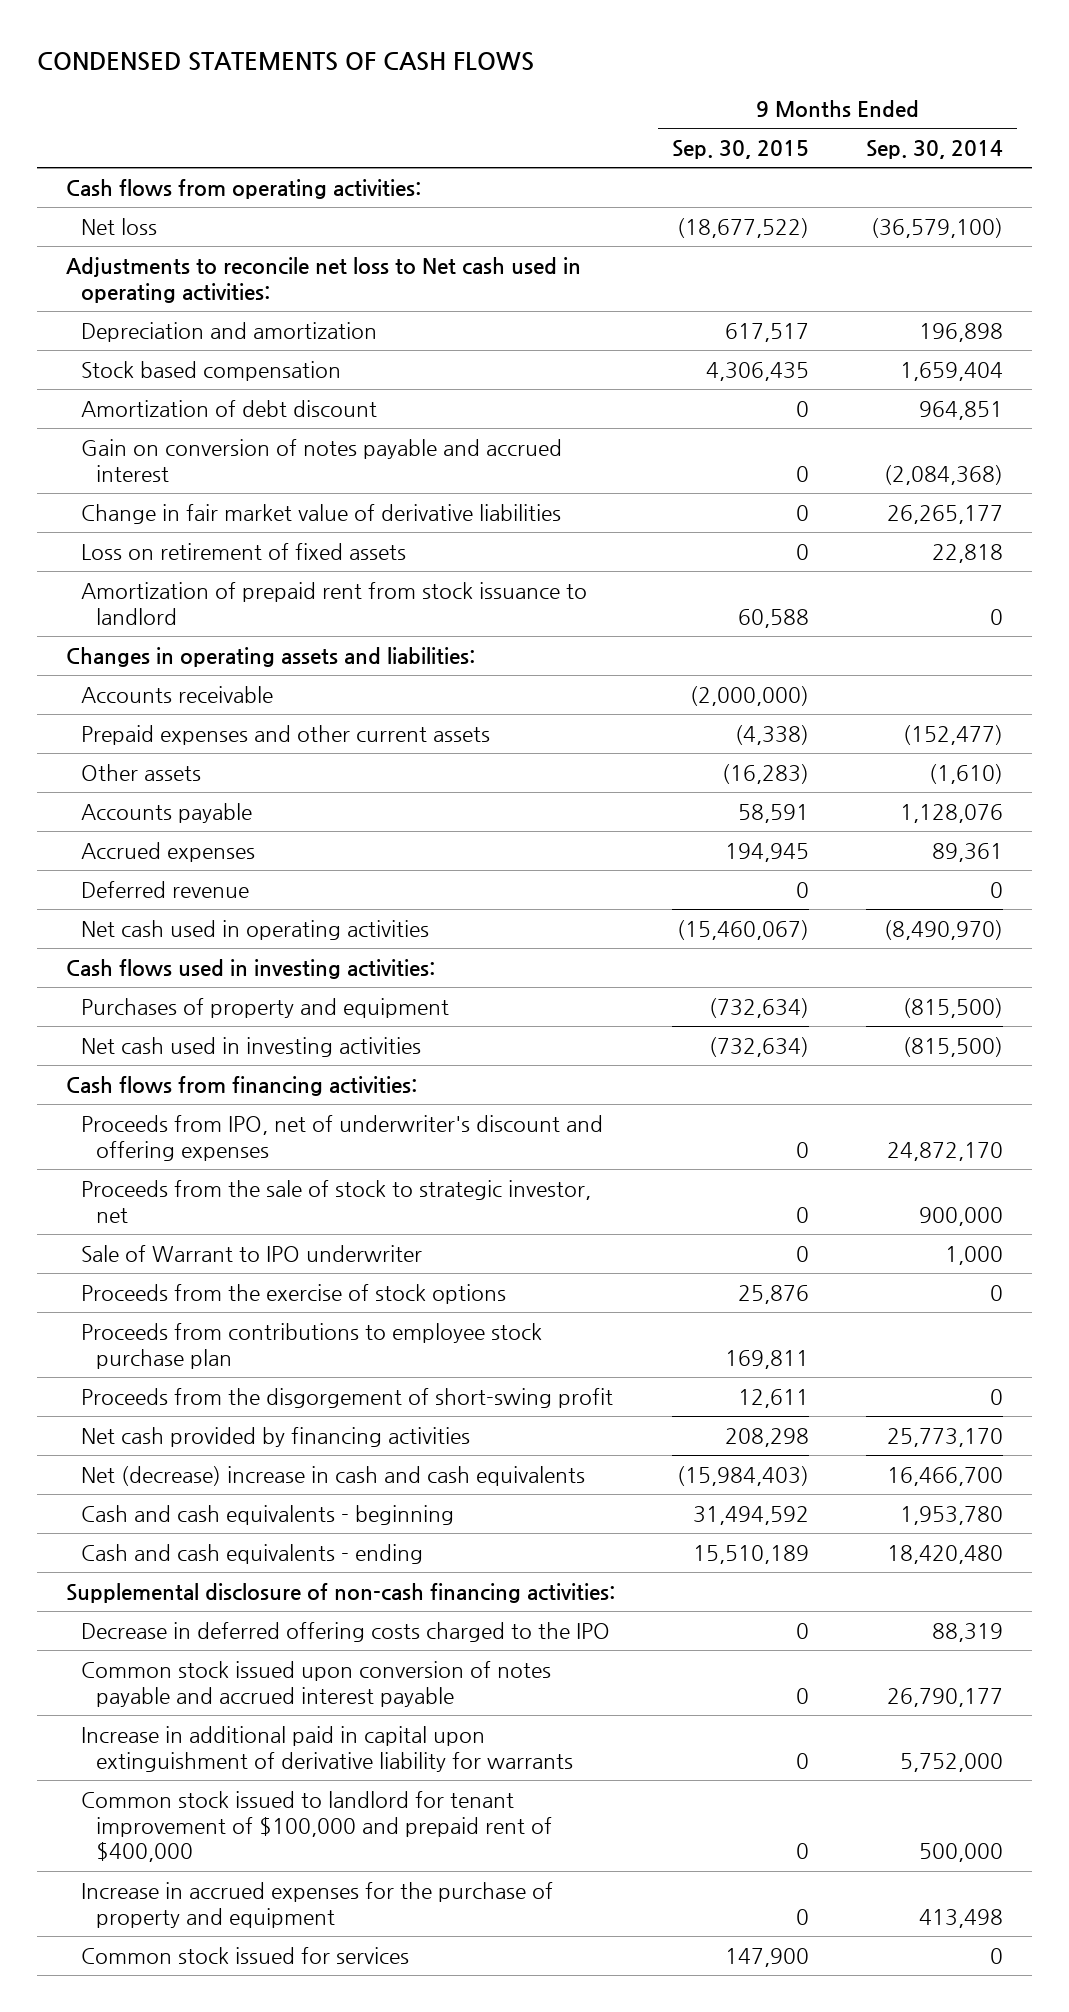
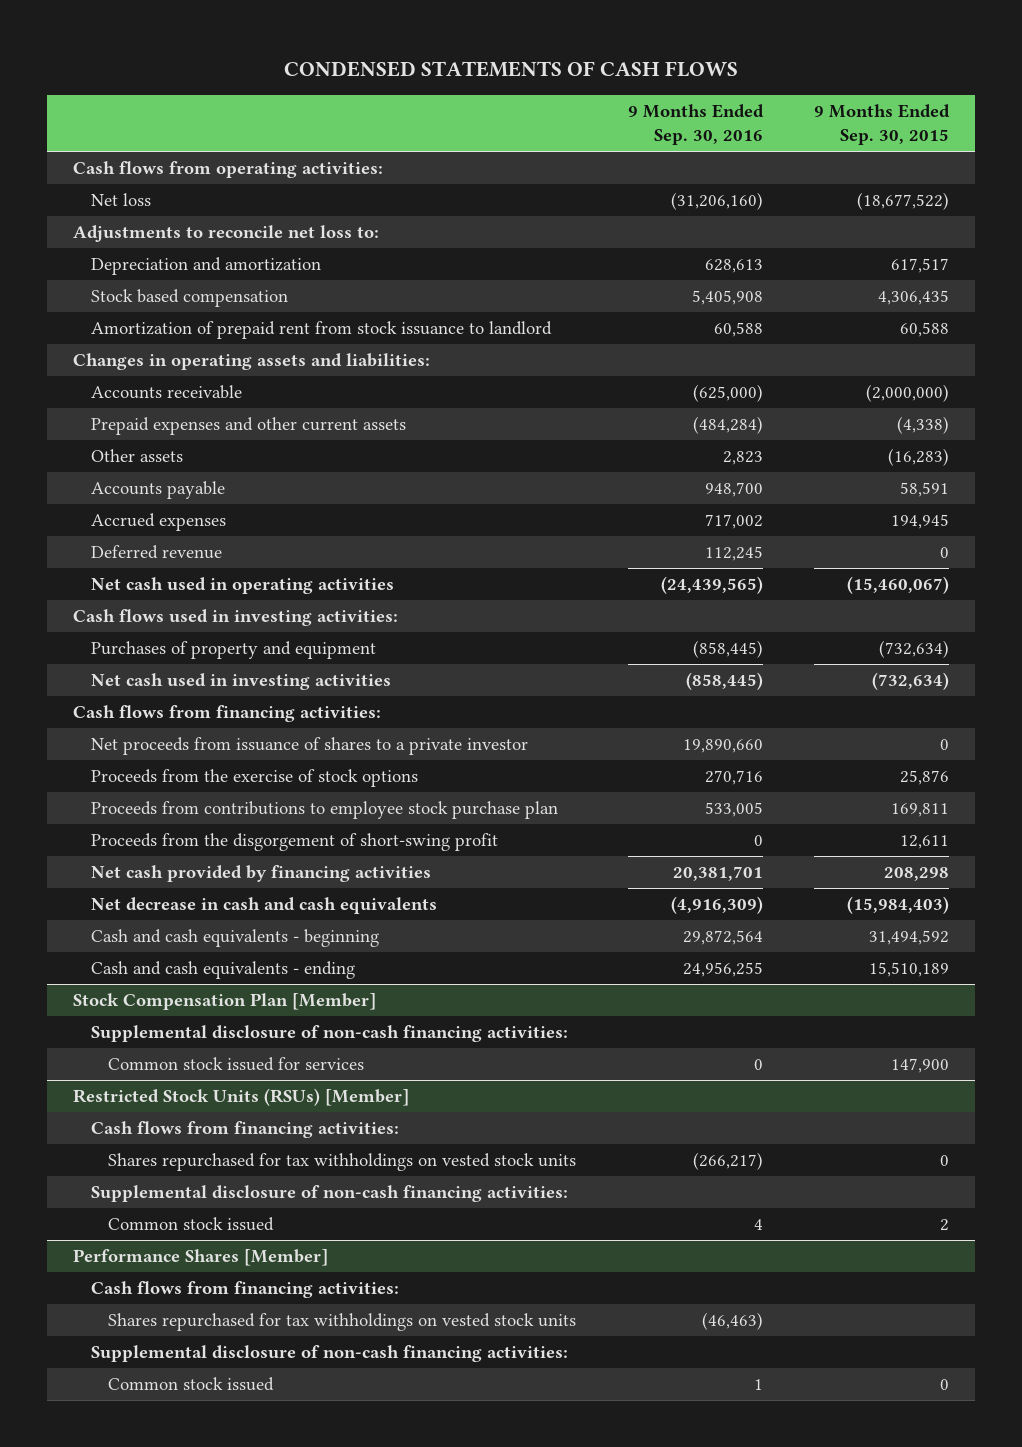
[866,140,1004,160] Sep. 30, 2014 -> none
none -> [627,104,764,146] 9 Months Ended Sep. 30, 2016
[65,256,581,303] Adjustments to reconcile net loss to Net cash used in operating activities: -> [73,225,380,243] Adjustments to reconcile net loss to:
[80,399,377,417] Amortization of debt discount -> none
[80,438,562,482] Gain on conversion of notes payable and accrued interest -> none
[80,503,561,524] Change in fair market value of derivative liabilities -> none
[80,542,406,560] Loss on retirement of fixed assets -> none
[80,1114,603,1161] Proceeds from IPO, net of underwriter's discount and offering expenses -> none
[80,1179,591,1223] Proceeds from the sale of stock to strategic investor, net -> none
[80,1244,422,1262] Sale of Warrant to IPO underwriter -> none
none -> [90,737,528,756] Net proceeds from issuance of shares to a private investor
[80,1465,585,1486] Net (decrease) increase in cash and cash equivalents -> [90,897,437,915] Net decrease in cash and cash equivalents
none -> [73,993,377,1011] Stock Compensation Plan [Member]
[80,1621,610,1642] Decrease in deferred offering costs charged to the IPO -> none
[80,1660,551,1707] Common stock issued upon conversion of notes payable and accrued interest payable -> none
[80,1725,573,1772] Increase in additional paid in capital upon extinguishment of derivative liability for warrants -> none
[80,1790,552,1863] Common stock issued to landlord for tenant improvement of $100,000 and prepaid rent of $400,000 -> none
[80,1881,553,1928] Increase in accrued expenses for the purchase of property and equipment -> none
none -> [73,1088,410,1107] Restricted Stock Units (RSUs) [Member]
none -> [90,1121,399,1139] Cash flows from financing activities:
none -> [107,1153,576,1172] Shares repurchased for tax withholdings on vested stock units
none -> [90,1185,568,1203] Supplemental disclosure of non-cash financing activities:
none -> [107,1217,274,1232] Common stock issued
none -> [73,1249,329,1267] Performance Shares [Member]
none -> [90,1281,399,1299] Cash flows from financing activities:
none -> [107,1313,576,1332] Shares repurchased for tax withholdings on vested stock units
none -> [90,1345,568,1363] Supplemental disclosure of non-cash financing activities:
none -> [107,1377,274,1392] Common stock issued

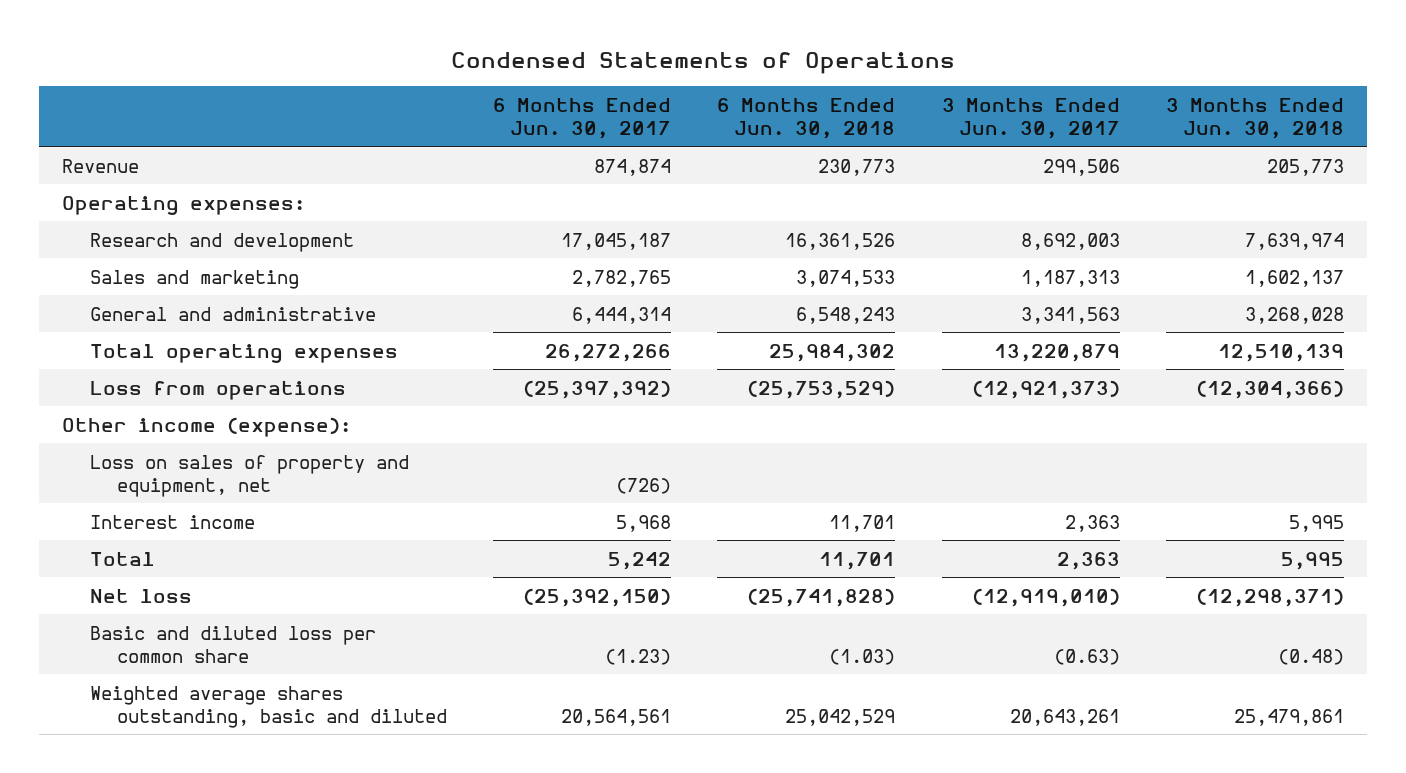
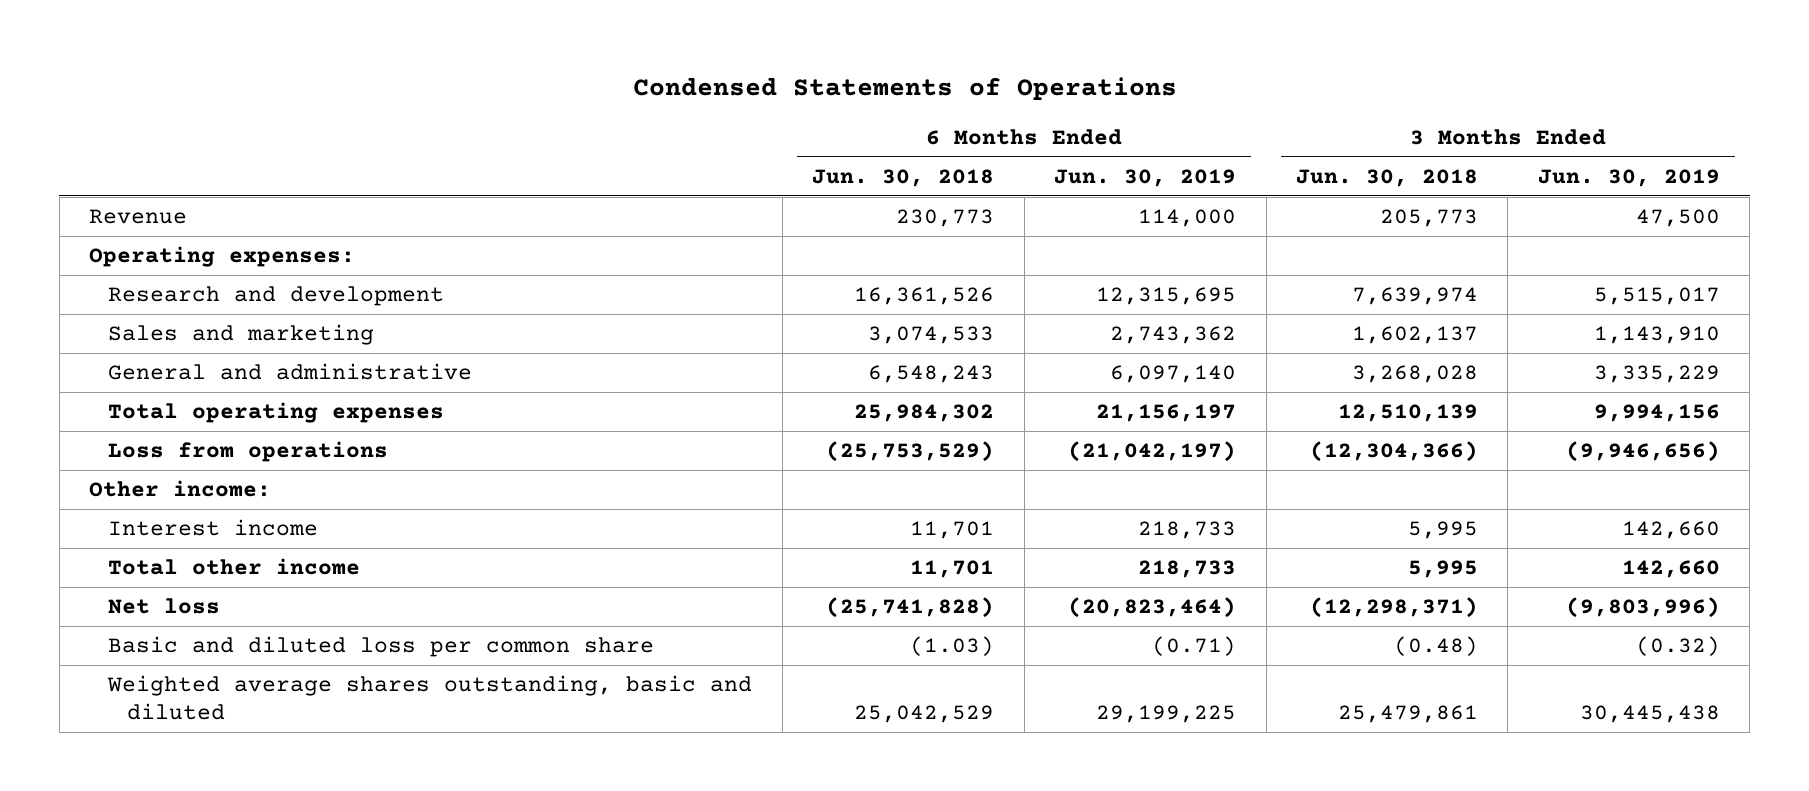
[493,97,672,140] 6 Months Ended Jun. 30, 2017 -> none
[941,97,1120,140] 3 Months Ended Jun. 30, 2017 -> none
none -> [1054,168,1237,187] Jun. 30, 2019
none -> [1537,168,1720,187] Jun. 30, 2019
[89,454,409,497] Loss on sales of property and equipment, net -> none
[61,416,351,437] Other income (expense): -> [89,480,272,498] Other income:
[89,551,155,566] Total -> [108,558,361,576] Total other income

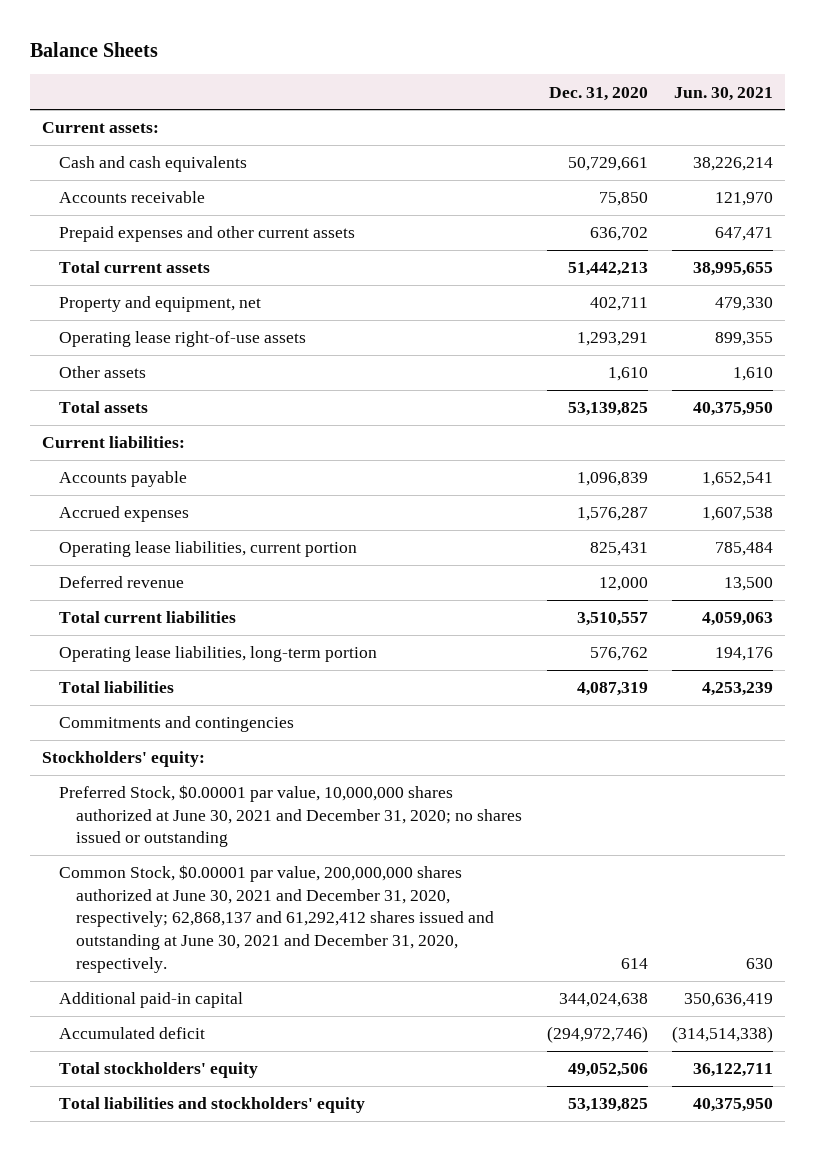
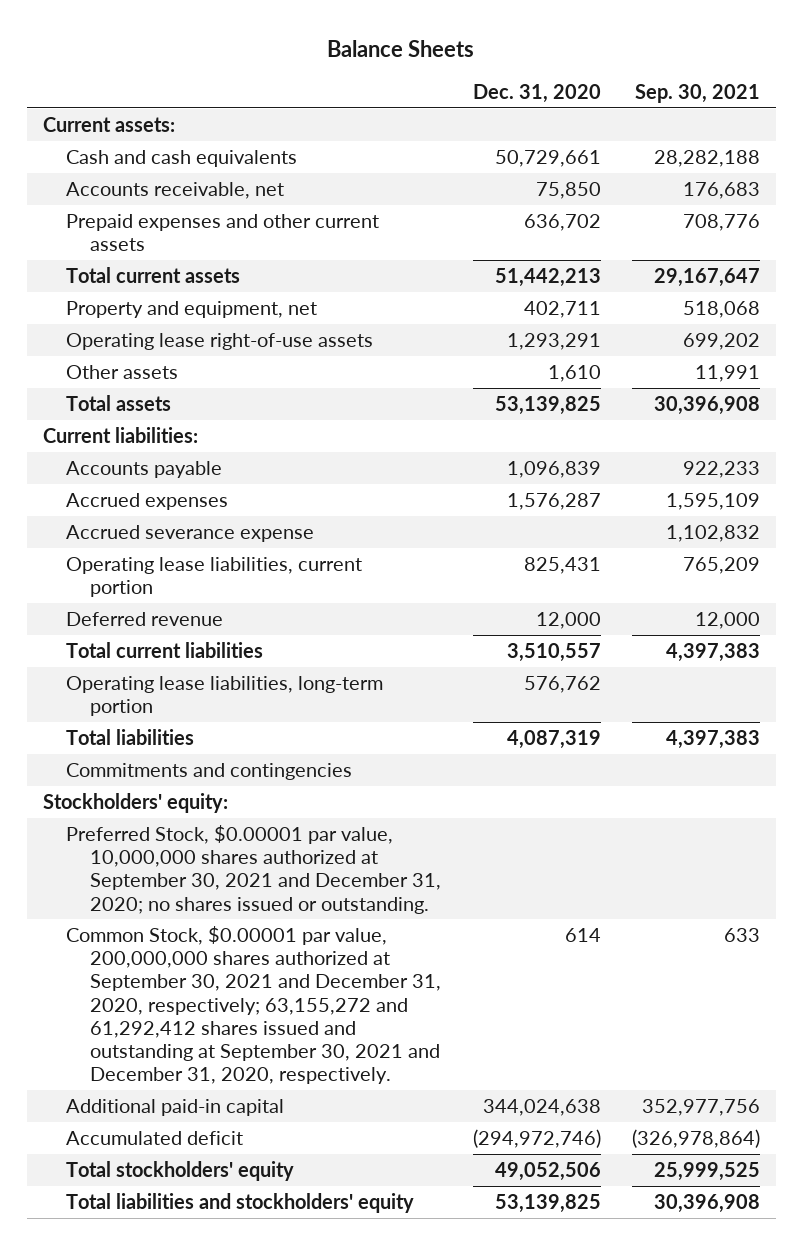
[673,86,773,101] Jun. 30, 2021 -> none
none -> [635,83,761,103] Sep. 30, 2021
[59,191,206,204] Accounts receivable -> [66,181,285,199] Accounts receivable, net
none -> [66,524,315,542] Accrued severance expense
[59,785,523,848] Preferred Stock, $0.00001 par value, 10,000,000 shares authorized at June 30, 2021 and December 31, 2020; no shares issued or outstanding -> [66,824,442,914] Preferred Stock, $0.00001 par value, 10,000,000 shares authorized at September 30, 2021 and December 31, 2020; no shares issued or outstanding.
[59,865,495,973] Common Stock, $0.00001 par value, 200,000,000 shares authorized at June 30, 2021 and December 31, 2020, respectively; 62,868,137 and 61,292,412 shares issued and outstanding at June 30, 2021 and December 31, 2020, respectively. -> [66,925,442,1085] Common Stock, $0.00001 par value, 200,000,000 shares authorized at September 30, 2021 and December 31, 2020, respectively; 63,155,272 and 61,292,412 shares issued and outstanding at September 30, 2021 and December 31, 2020, respectively.

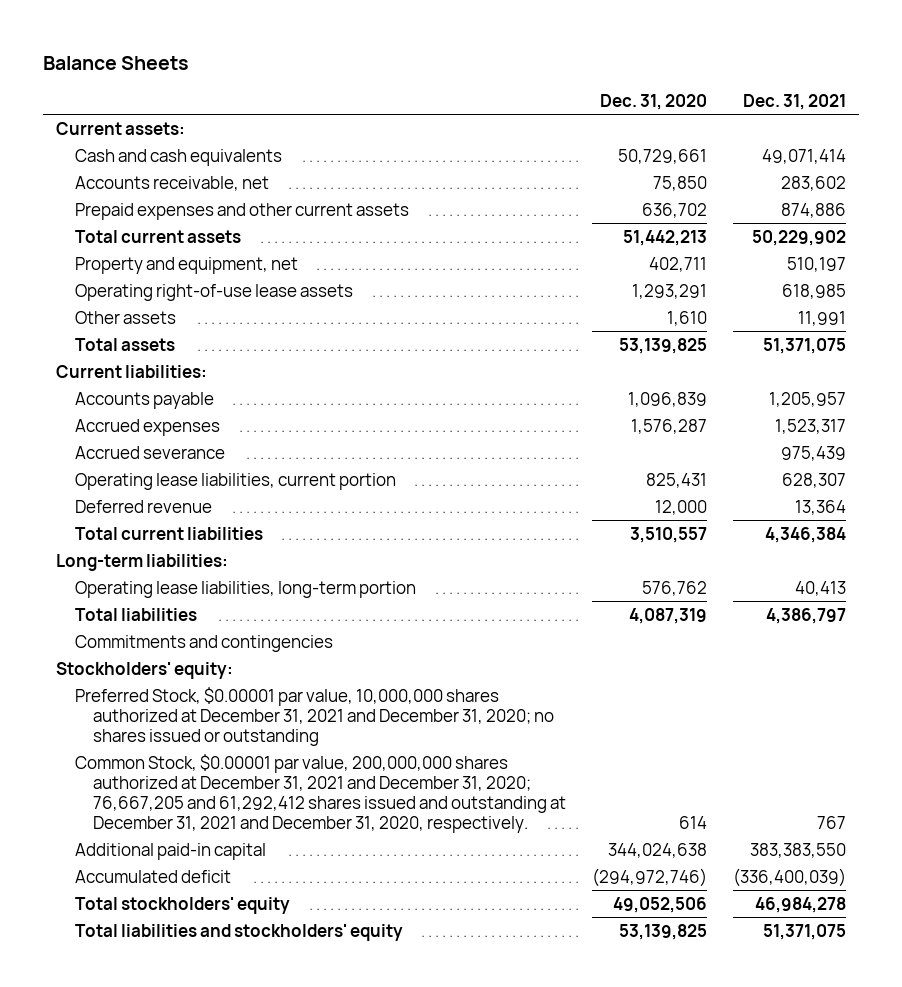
[635,83,761,103] Sep. 30, 2021 -> none
none -> [742,94,846,111] Dec. 31, 2021
[66,332,374,350] Operating lease right-of-use assets -> [74,283,353,301] Operating right-of-use lease assets
[66,524,315,542] Accrued severance expense -> [74,445,225,459] Accrued severance
none -> [56,553,229,571] Long-term liabilities:
[66,824,442,914] Preferred Stock, $0.00001 par value, 10,000,000 shares authorized at September 30, 2021 and December 31, 2020; no shares issued or outstanding. -> [74,686,554,746] Preferred Stock, $0.00001 par value, 10,000,000 shares authorized at December 31, 2021 and December 31, 2020; no shares issued or outstanding
[66,925,442,1085] Common Stock, $0.00001 par value, 200,000,000 shares authorized at September 30, 2021 and December 31, 2020, respectively; 63,155,272 and 61,292,412 shares issued and outstanding at September 30, 2021 and December 31, 2020, respectively. -> [74,753,566,833] Common Stock, $0.00001 par value, 200,000,000 shares authorized at December 31, 2021 and December 31, 2020; 76,667,205 and 61,292,412 shares issued and outstanding at December 31, 2021 and December 31, 2020, respectively.

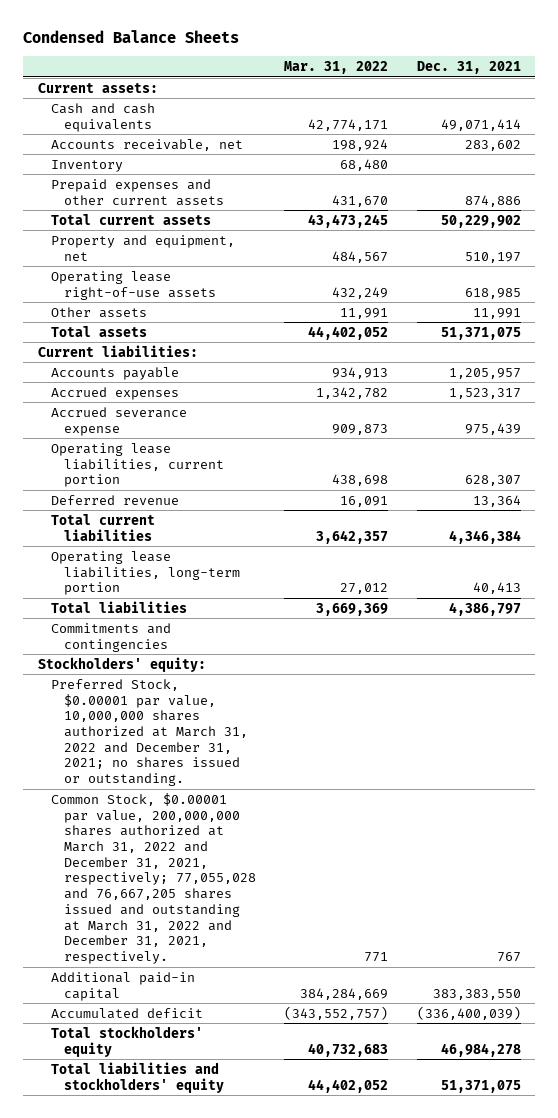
[43,56,190,71] Balance Sheets -> [23,30,240,44] Condensed Balance Sheets
[599,94,707,111] Dec. 31, 2020 -> none
none -> [284,61,389,75] Mar. 31, 2022
none -> [50,159,123,172] Inventory
[74,283,353,301] Operating right-of-use lease assets -> [50,270,216,300] Operating lease right-of-use assets
[74,445,225,459] Accrued severance -> [50,406,187,436] Accrued severance expense
[56,553,229,571] Long-term liabilities: -> none
[74,686,554,746] Preferred Stock, $0.00001 par value, 10,000,000 shares authorized at December 31, 2021 and December 31, 2020; no shares issued or outstanding -> [50,678,248,787] Preferred Stock, $0.00001 par value, 10,000,000 shares authorized at March 31, 2022 and December 31, 2021; no shares issued or outstanding.
[74,753,566,833] Common Stock, $0.00001 par value, 200,000,000 shares authorized at December 31, 2021 and December 31, 2020; 76,667,205 and 61,292,412 shares issued and outstanding at December 31, 2021 and December 31, 2020, respectively. -> [50,792,256,964] Common Stock, $0.00001 par value, 200,000,000 shares authorized at March 31, 2022 and December 31, 2021, respectively; 77,055,028 and 76,667,205 shares issued and outstanding at March 31, 2022 and December 31, 2021, respectively.

